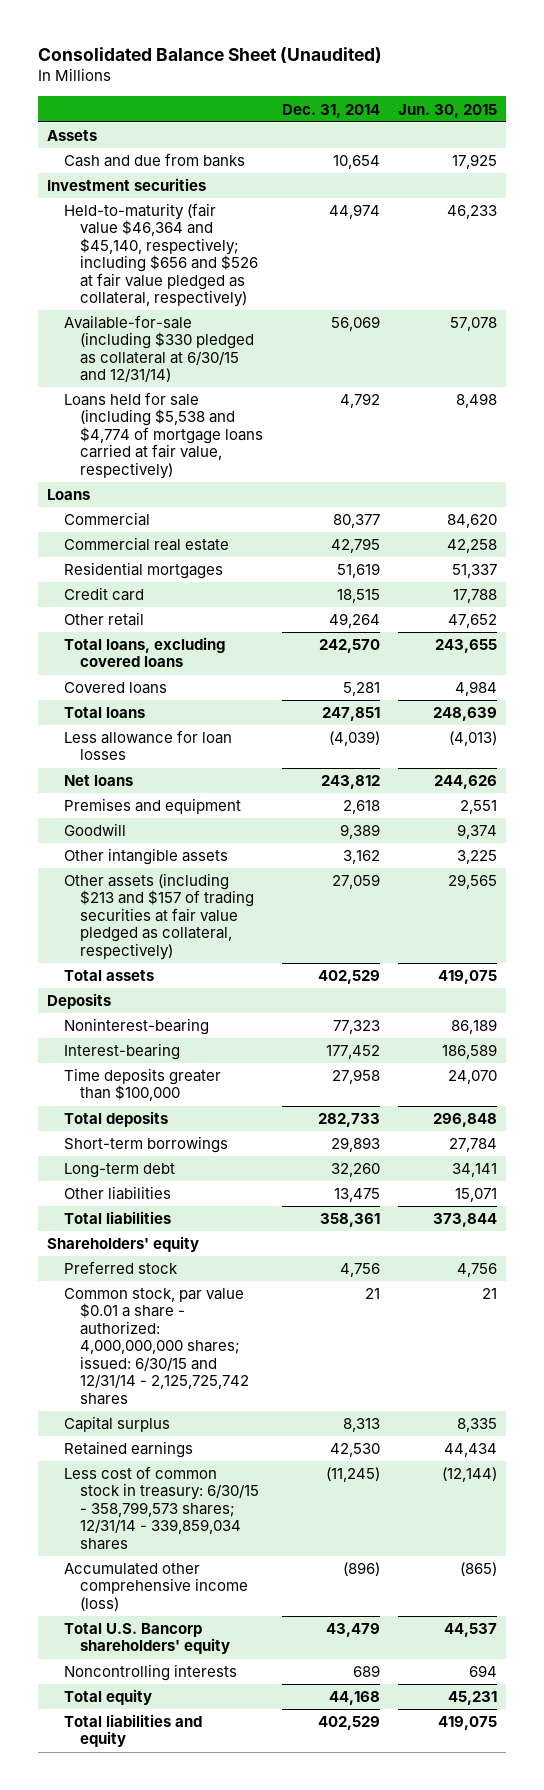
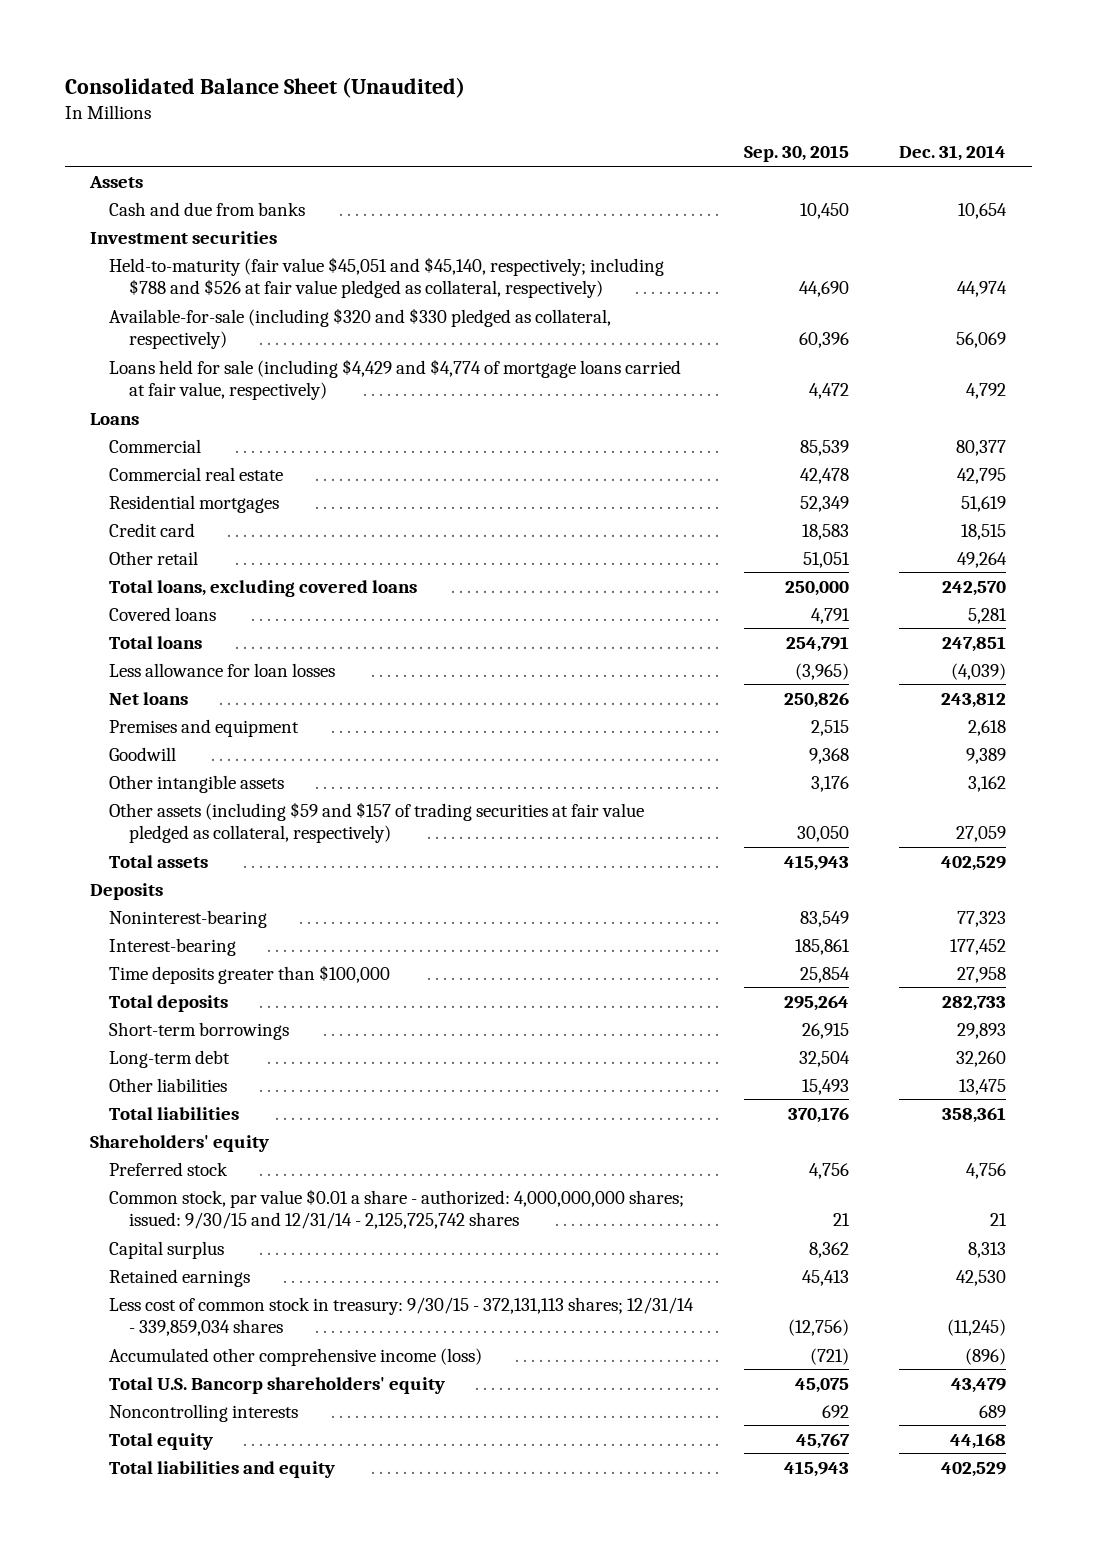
[397,103,497,118] Jun. 30, 2015 -> none
none -> [743,145,849,163] Sep. 30, 2015
[63,203,259,308] Held-to-maturity (fair value $46,364 and $45,140, respectively; including $656 and $526 at fair value pledged as collateral, respectively) -> [109,256,665,299] Held-to-maturity (fair value $45,051 and $45,140, respectively; including $788 and $526 at fair value pledged as collateral, respectively)
[63,315,255,383] Available-for-sale (including $330 pledged as collateral at 6/30/15 and 12/31/14) -> [109,307,612,350] Available-for-sale (including $320 and $330 pledged as collateral, respectively)
[63,392,264,479] Loans held for sale (including $5,538 and $4,774 of mortgage loans carried at fair value, respectively) -> [109,358,682,401] Loans held for sale (including $4,429 and $4,774 of mortgage loans carried at fair value, respectively)
[63,873,255,960] Other assets (including $213 and $157 of trading securities at fair value pledged as collateral, respectively) -> [109,801,645,844] Other assets (including $59 and $157 of trading securities at fair value pledged as collateral, respectively)
[63,1288,250,1405] Common stock, par value $0.01 a share - authorized: 4,000,000,000 shares; issued: 6/30/15 and 12/31/14 - 2,125,725,742 shares -> [109,1188,685,1230] Common stock, par value $0.01 a share - authorized: 4,000,000,000 shares; issued: 9/30/15 and 12/31/14 - 2,125,725,742 shares
[63,1466,260,1550] Less cost of common stock in treasury: 6/30/15 - 358,799,573 shares; 12/31/14 - 339,859,034 shares -> [109,1296,695,1337] Less cost of common stock in treasury: 9/30/15 - 372,131,113 shares; 12/31/14 - 339,859,034 shares

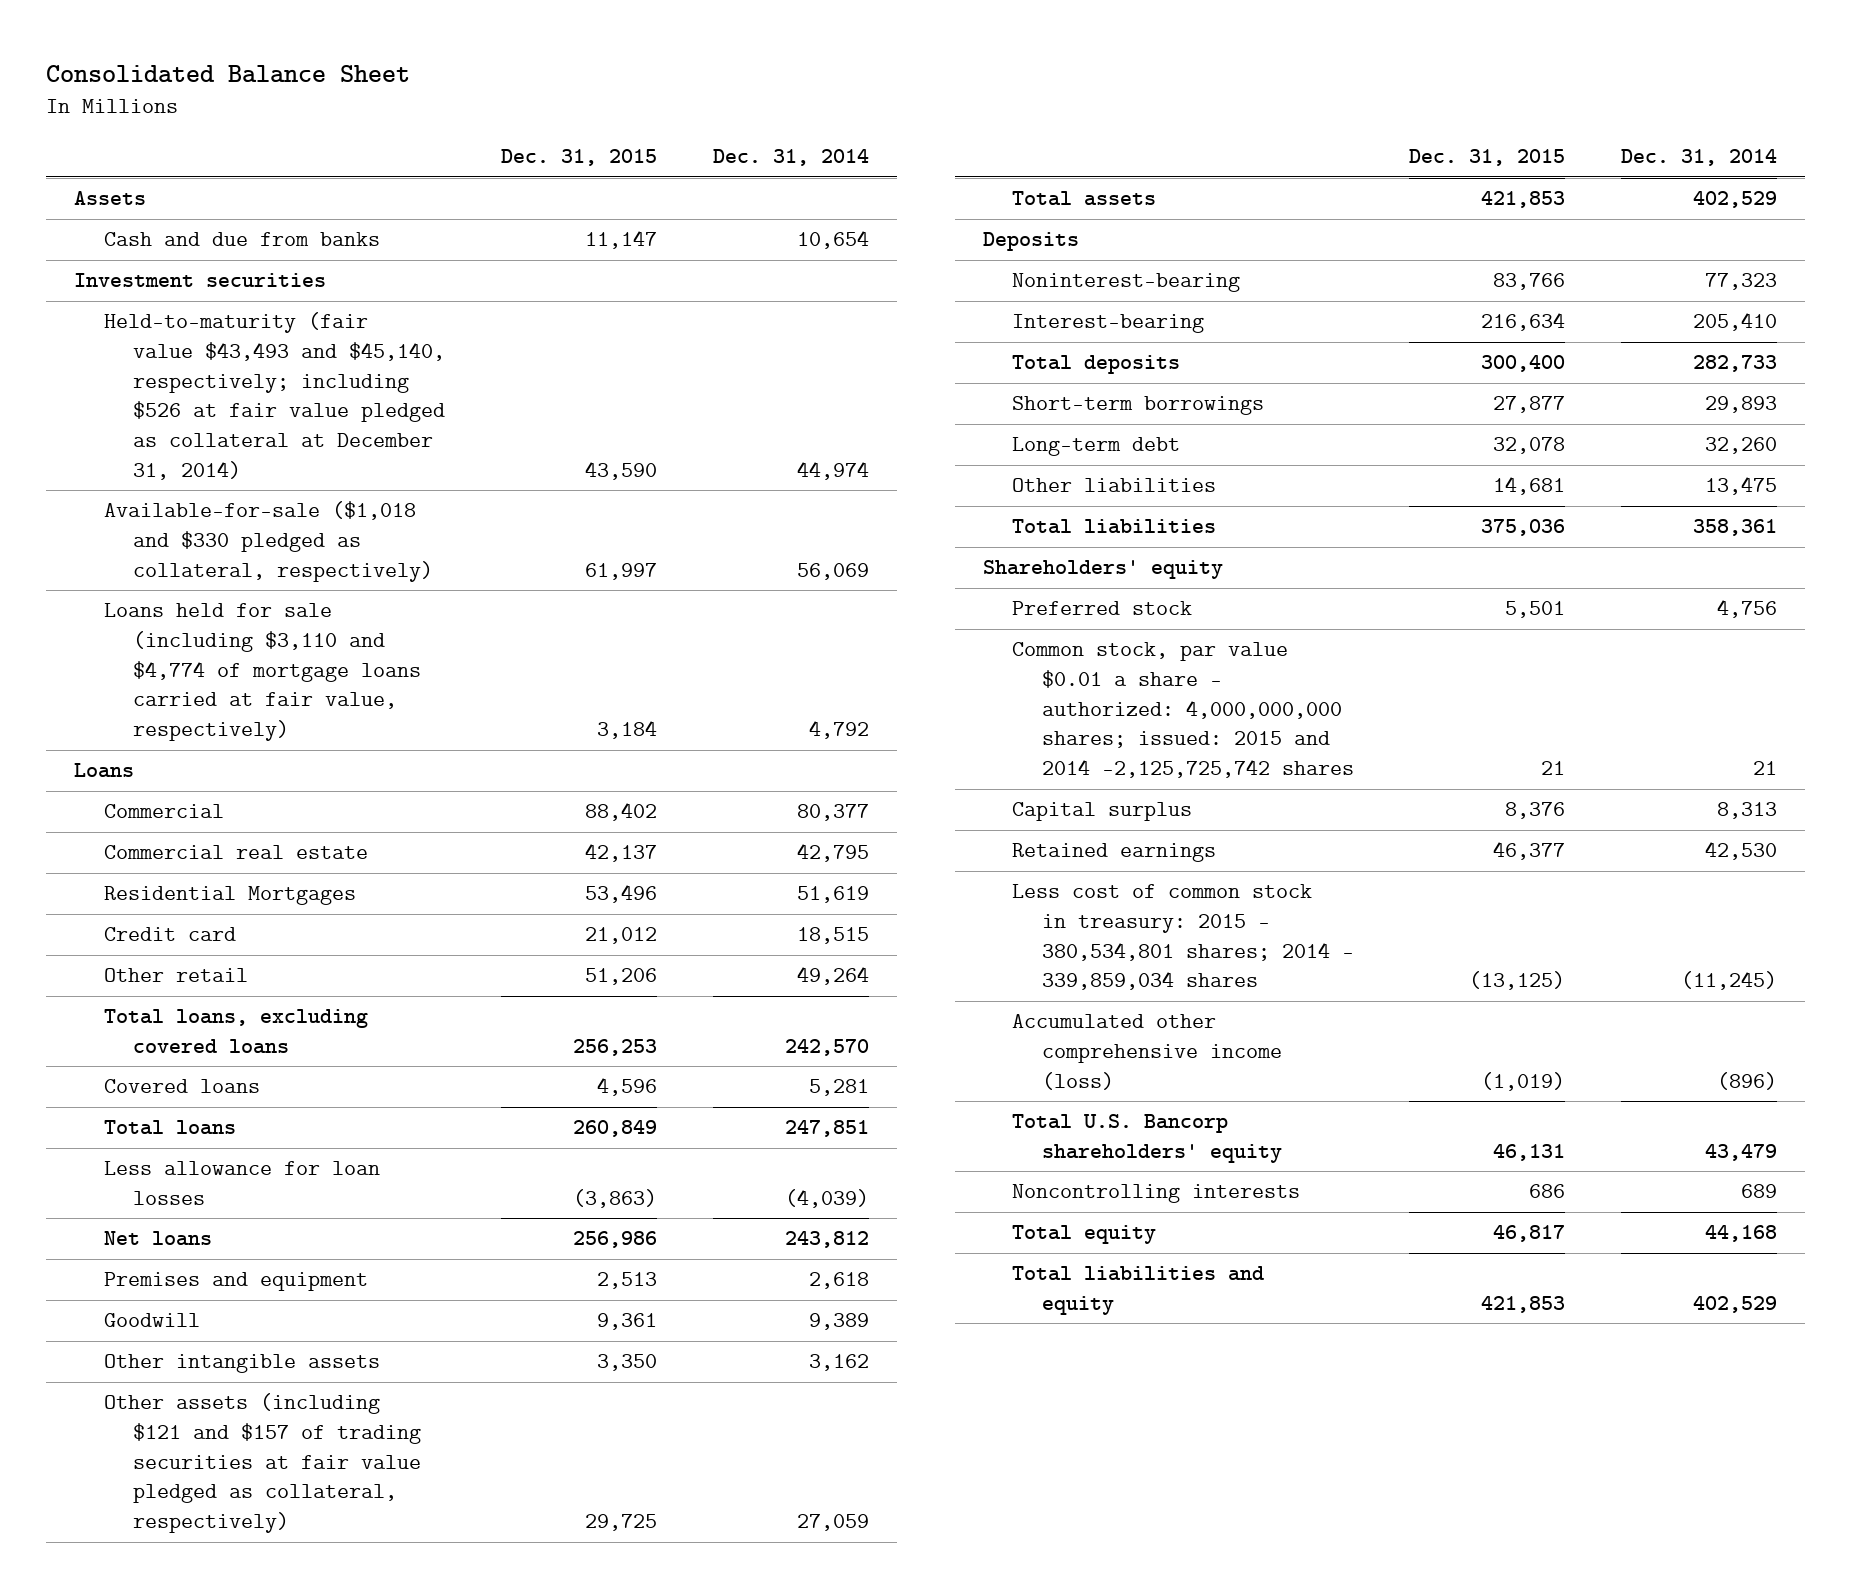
[64,76,465,98] Consolidated Balance Sheet (Unaudited) -> [46,65,411,84] Consolidated Balance Sheet
[743,145,849,163] Sep. 30, 2015 -> none
none -> [501,149,658,167] Dec. 31, 2015
[109,256,665,299] Held-to-maturity (fair value $45,051 and $45,140, respectively; including $788 and $526 at fair value pledged as collateral, respectively) -> [103,312,446,480] Held-to-maturity (fair value $43,493 and $45,140, respectively; including $526 at fair value pledged as collateral at December 31, 2014)
[109,307,612,350] Available-for-sale (including $320 and $330 pledged as collateral, respectively) -> [103,501,434,582] Available-for-sale ($1,018 and $330 pledged as collateral, respectively)
[109,358,682,401] Loans held for sale (including $4,429 and $4,774 of mortgage loans carried at fair value, respectively) -> [103,603,422,742] Loans held for sale (including $3,110 and $4,774 of mortgage loans carried at fair value, respectively)
[109,494,280,513] Residential mortgages -> [103,886,356,906] Residential Mortgages
[109,801,645,844] Other assets (including $59 and $157 of trading securities at fair value pledged as collateral, respectively) -> [103,1393,422,1534] Other assets (including $121 and $157 of trading securities at fair value pledged as collateral, respectively)
[109,964,391,984] Time deposits greater than $100,000 -> none
[950,938,1007,955] 177,452 -> [1693,312,1778,332] 205,410
[109,1188,685,1230] Common stock, par value $0.01 a share - authorized: 4,000,000,000 shares; issued: 9/30/15 and 12/31/14 - 2,125,725,742 shares -> [1012,642,1354,779] Common stock, par value $0.01 a share - authorized: 4,000,000,000 shares; issued: 2015 and 2014 -2,125,725,742 shares
[109,1296,695,1337] Less cost of common stock in treasury: 9/30/15 - 372,131,113 shares; 12/31/14 - 339,859,034 shares -> [1012,884,1354,991] Less cost of common stock in treasury: 2015 - 380,534,801 shares; 2014 - 339,859,034 shares

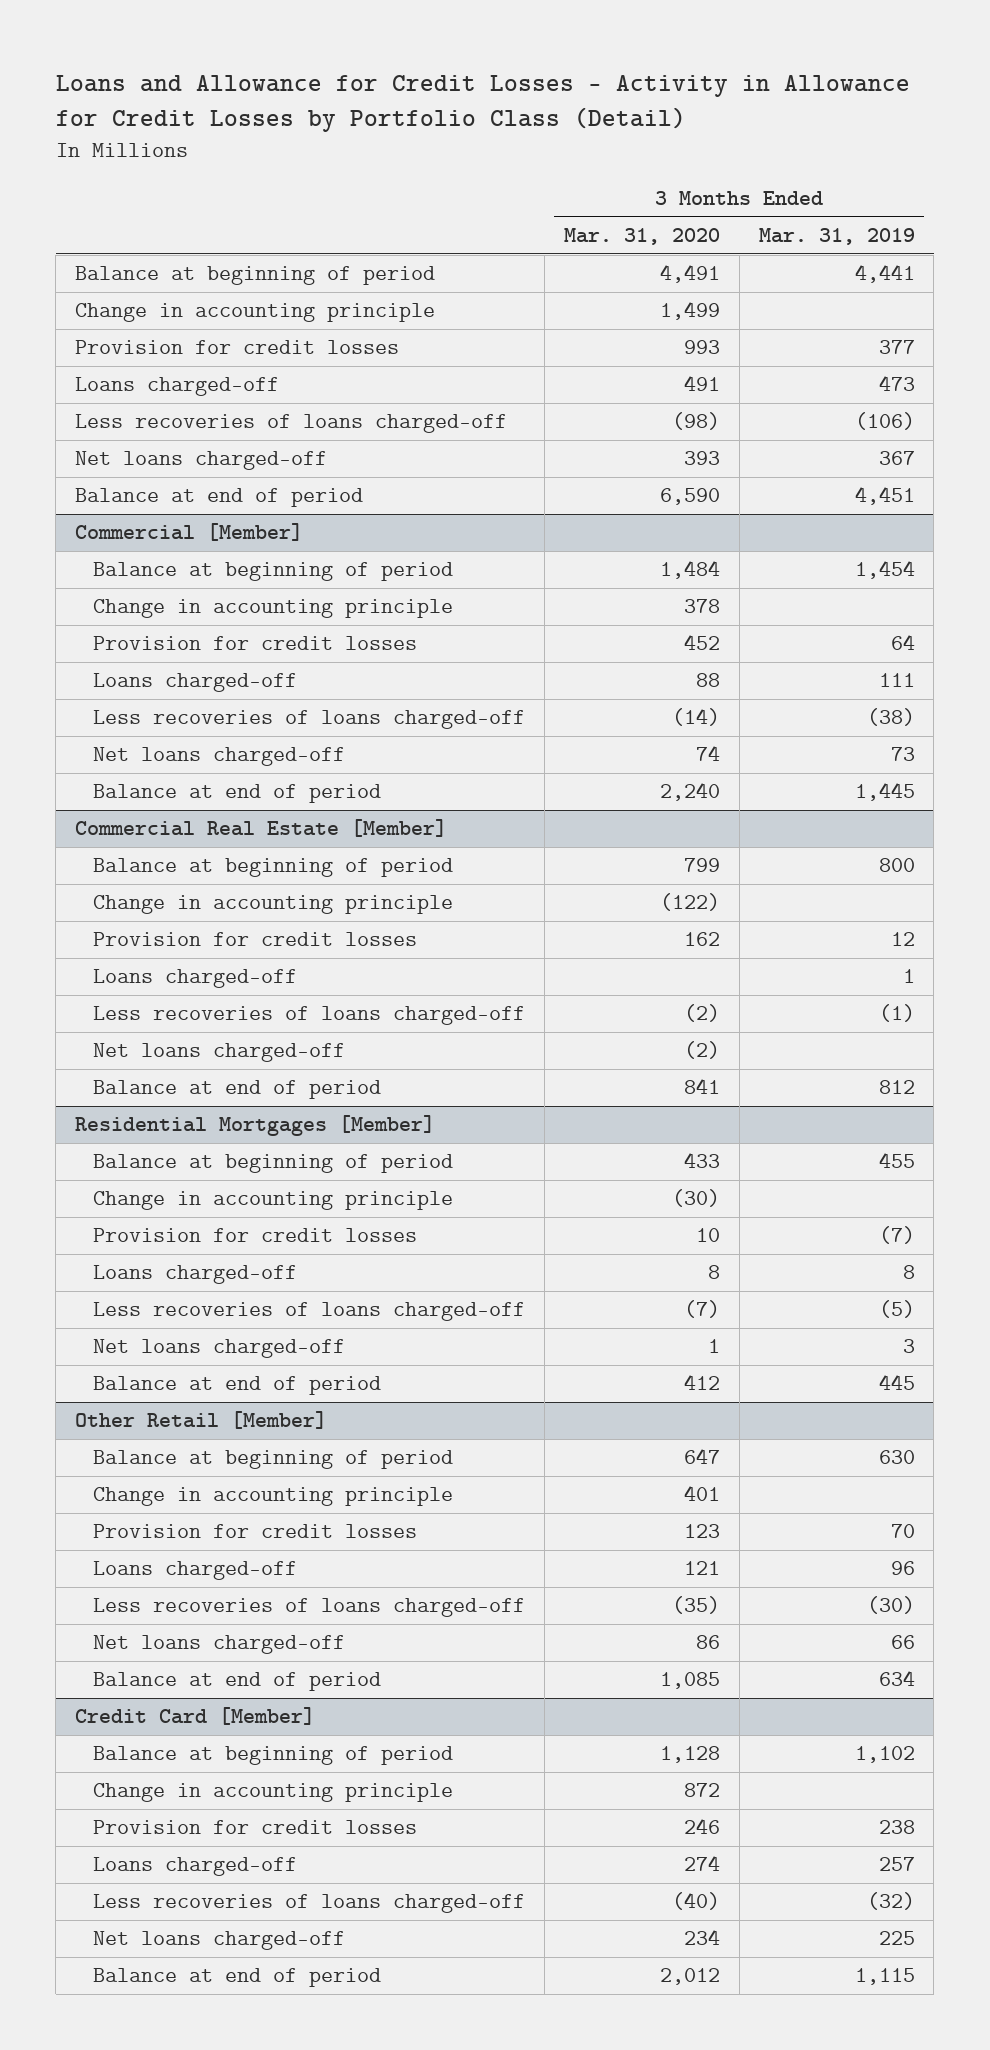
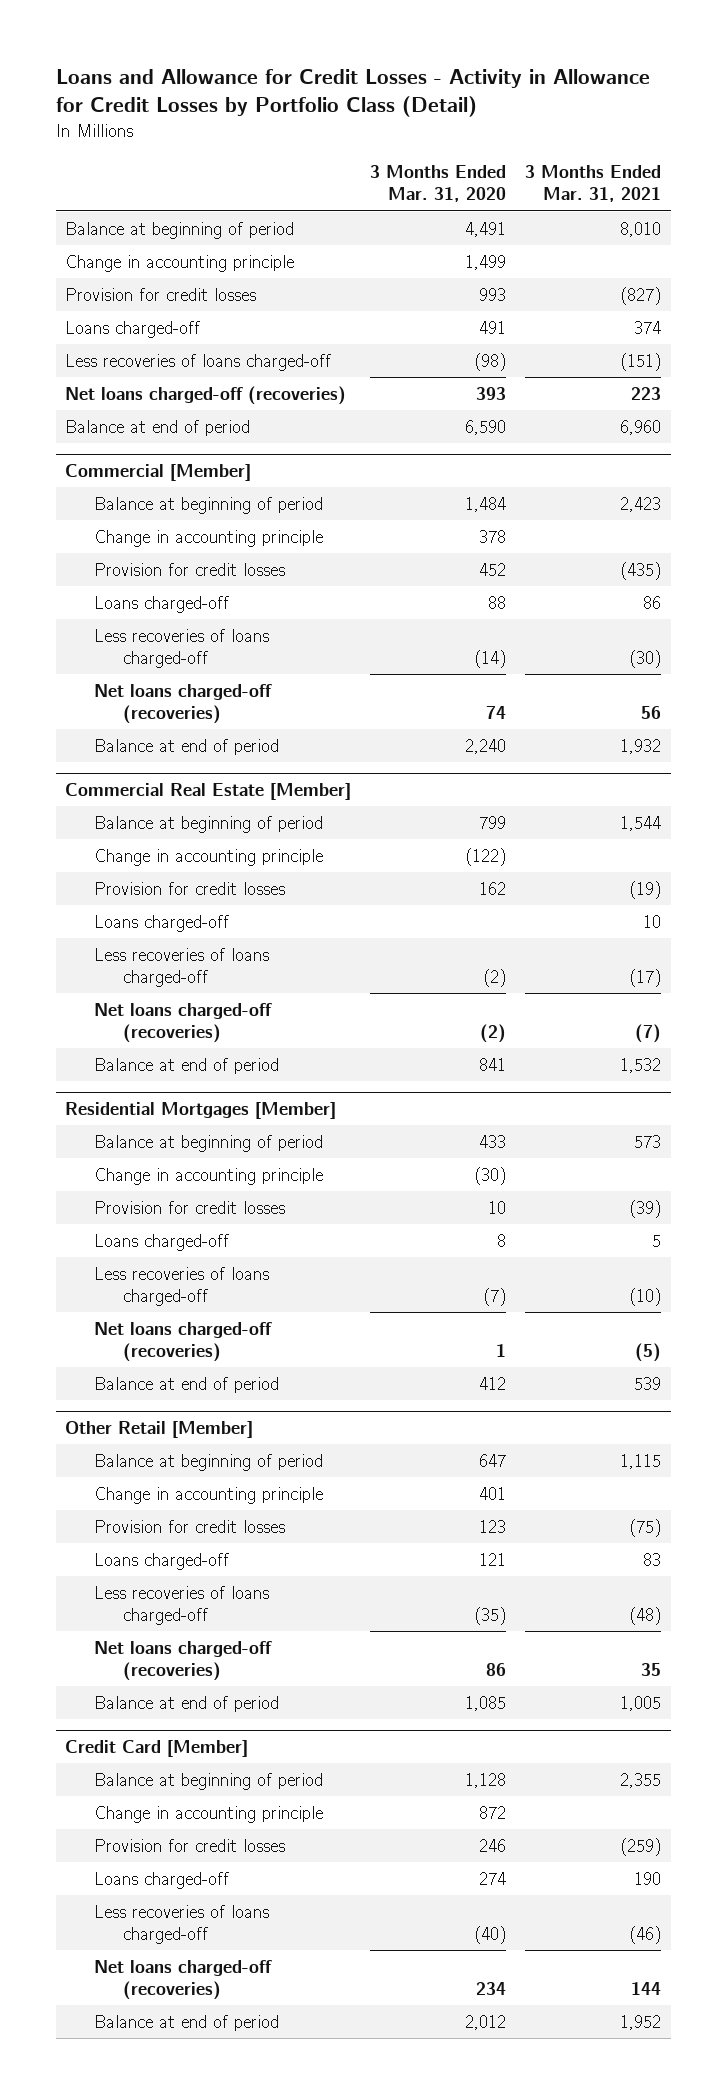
[758,228,915,246] Mar. 31, 2019 -> none
none -> [525,165,662,203] 3 Months Ended Mar. 31, 2021
[75,451,328,471] Net loans charged-off -> [65,385,347,405] Net loans charged-off (recoveries)
[93,747,346,767] Net loans charged-off -> [93,683,272,725] Net loans charged-off (recoveries)
[93,1043,346,1063] Net loans charged-off -> [93,1002,272,1044] Net loans charged-off (recoveries)
[93,1339,346,1359] Net loans charged-off -> [93,1321,272,1363] Net loans charged-off (recoveries)
[93,1635,346,1655] Net loans charged-off -> [93,1640,272,1682] Net loans charged-off (recoveries)
[93,1931,346,1951] Net loans charged-off -> [93,1959,272,2001] Net loans charged-off (recoveries)

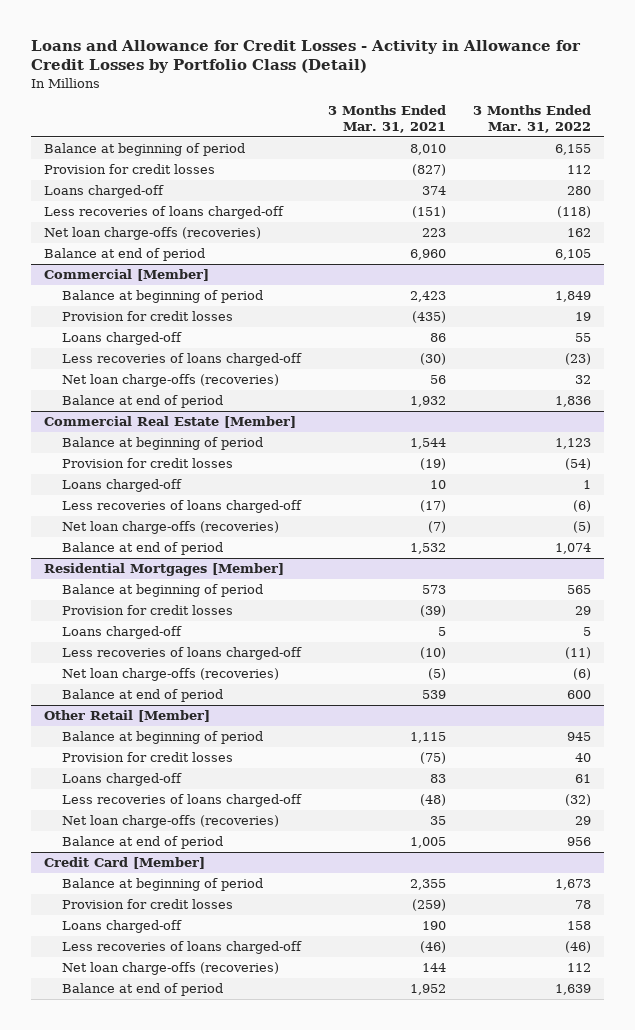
[370,165,507,203] 3 Months Ended Mar. 31, 2020 -> none
none -> [472,105,591,134] 3 Months Ended Mar. 31, 2022
[65,254,295,272] Change in accounting principle -> none
[65,385,347,405] Net loans charged-off (recoveries) -> [44,226,262,240] Net loan charge-offs (recoveries)
[93,529,323,547] Change in accounting principle -> none
[93,683,272,725] Net loans charged-off (recoveries) -> [61,373,279,387] Net loan charge-offs (recoveries)
[93,848,323,866] Change in accounting principle -> none
[93,1002,272,1044] Net loans charged-off (recoveries) -> [61,520,279,534] Net loan charge-offs (recoveries)
[93,1167,323,1185] Change in accounting principle -> none
[93,1321,272,1363] Net loans charged-off (recoveries) -> [61,667,279,681] Net loan charge-offs (recoveries)
[93,1486,323,1504] Change in accounting principle -> none
[93,1640,272,1682] Net loans charged-off (recoveries) -> [61,814,279,828] Net loan charge-offs (recoveries)
[93,1805,323,1823] Change in accounting principle -> none
[93,1959,272,2001] Net loans charged-off (recoveries) -> [61,961,279,975] Net loan charge-offs (recoveries)

